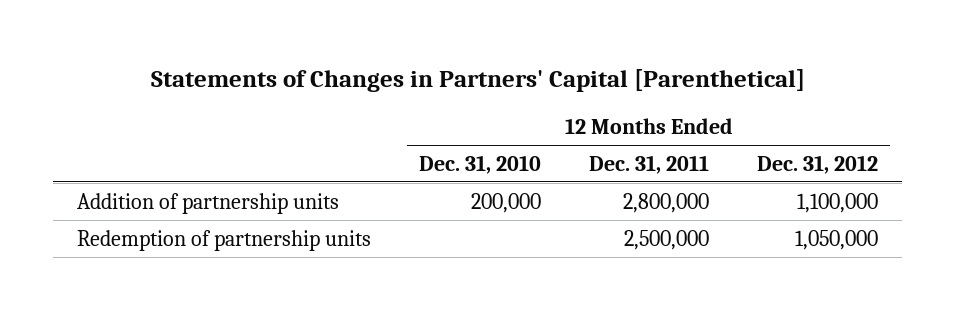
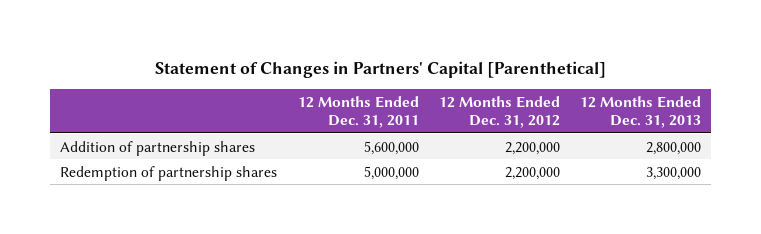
[150,68,805,92] Statements of Changes in Partners' Capital [Parenthetical] -> [154,61,606,79] Statement of Changes in Partners' Capital [Parenthetical]
[419,154,542,174] Dec. 31, 2010 -> none
none -> [579,96,701,128] 12 Months Ended Dec. 31, 2013
[77,192,340,214] Addition of partnership units -> [60,140,256,156] Addition of partnership shares
[623,192,710,213] 2,800,000 -> [363,140,419,155] 5,600,000
[797,192,879,213] 1,100,000 -> [504,141,560,155] 2,200,000
[77,229,372,251] Redemption of partnership units -> [60,165,278,181] Redemption of partnership shares
[624,229,710,250] 2,500,000 -> [363,165,419,180] 5,000,000
[795,229,879,250] 1,050,000 -> [504,166,560,180] 2,200,000

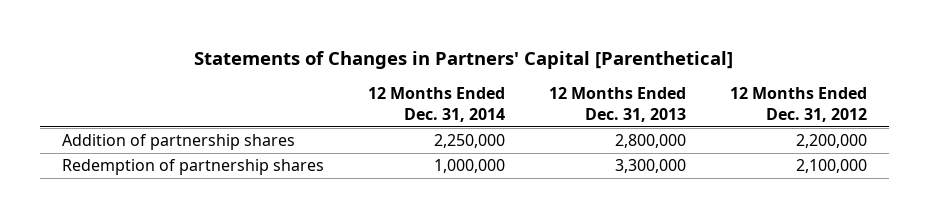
[154,61,606,79] Statement of Changes in Partners' Capital [Parenthetical] -> [194,50,734,69] Statements of Changes in Partners' Capital [Parenthetical]
[297,96,419,128] 12 Months Ended Dec. 31, 2011 -> none
none -> [367,87,505,123] 12 Months Ended Dec. 31, 2014
[504,166,560,180] 2,200,000 -> [795,159,867,174] 2,100,000

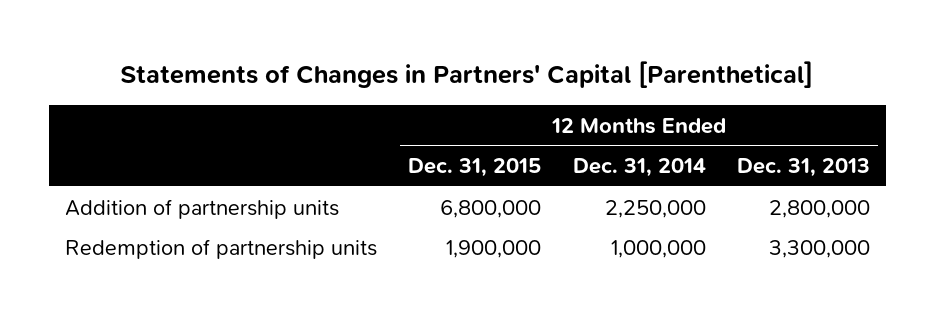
[729,87,867,123] 12 Months Ended Dec. 31, 2012 -> none
none -> [408,158,542,178] Dec. 31, 2015
[61,134,295,151] Addition of partnership shares -> [64,198,339,219] Addition of partnership units
[61,159,324,176] Redemption of partnership shares -> [64,238,377,259] Redemption of partnership units

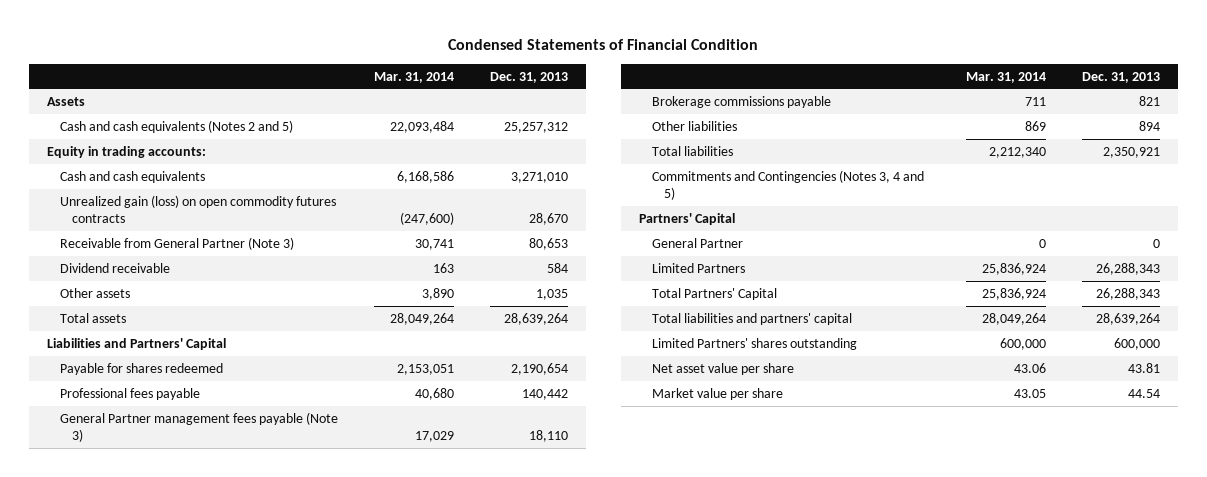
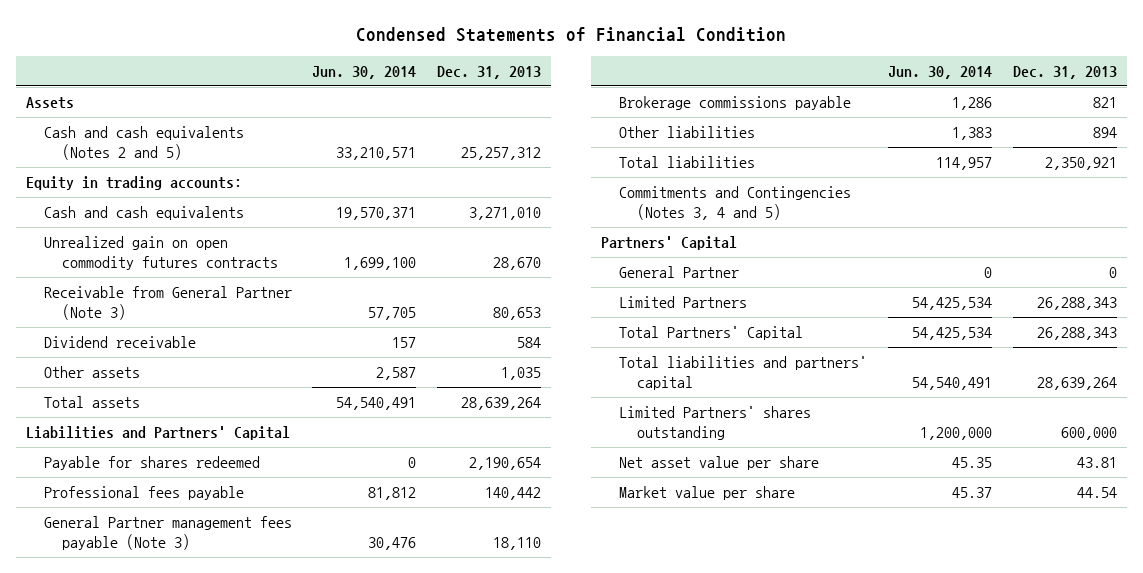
[373,71,454,83] Mar. 31, 2014 -> none
none -> [312,66,417,80] Jun. 30, 2014
[59,194,336,223] Unrealized gain (loss) on open commodity futures contracts -> [43,235,278,270] Unrealized gain on open commodity futures contracts

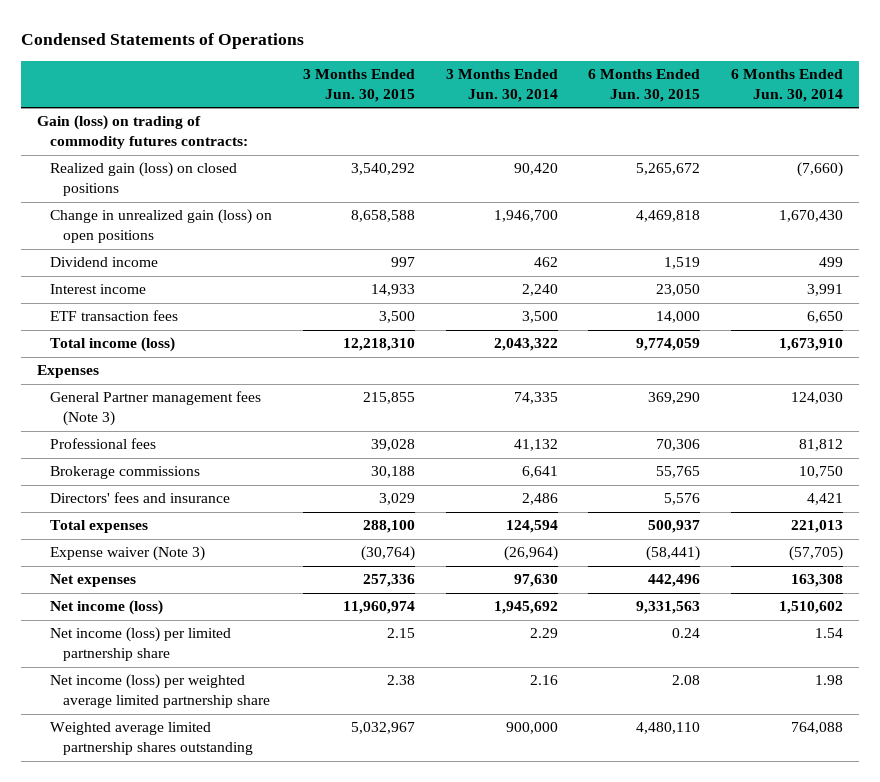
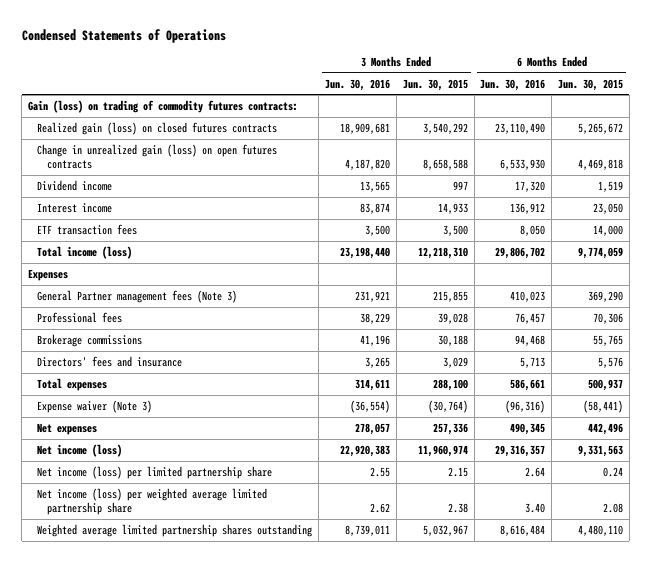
[445,69,558,102] 3 Months Ended Jun. 30, 2014 -> none
[731,69,844,102] 6 Months Ended Jun. 30, 2014 -> none
none -> [325,78,391,91] Jun. 30, 2016
none -> [480,78,546,91] Jun. 30, 2016
[49,162,237,197] Realized gain (loss) on closed positions -> [37,121,278,135] Realized gain (loss) on closed futures contracts
[49,209,272,244] Change in unrealized gain (loss) on open positions -> [37,143,278,170] Change in unrealized gain (loss) on open futures contracts

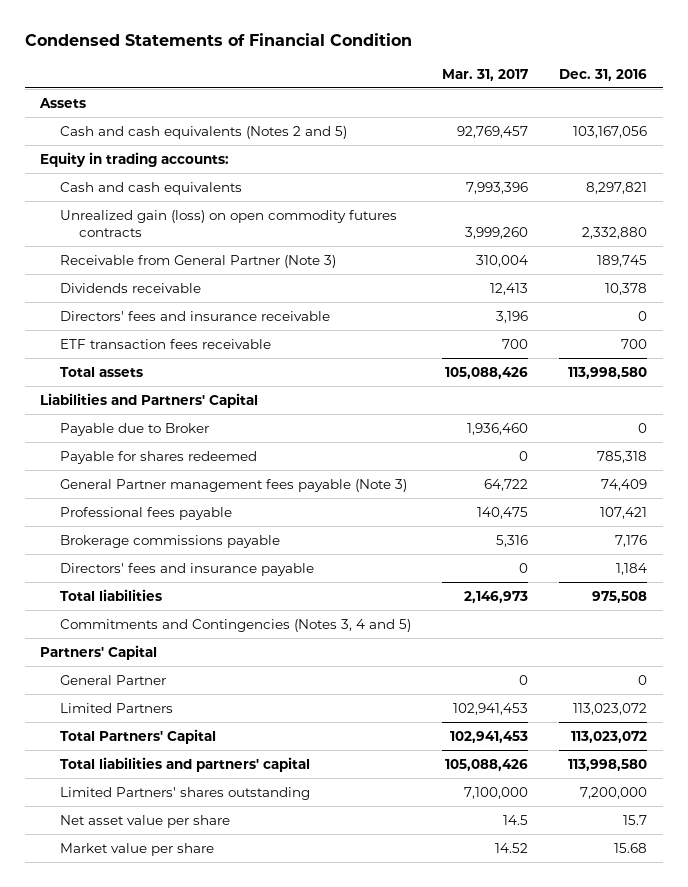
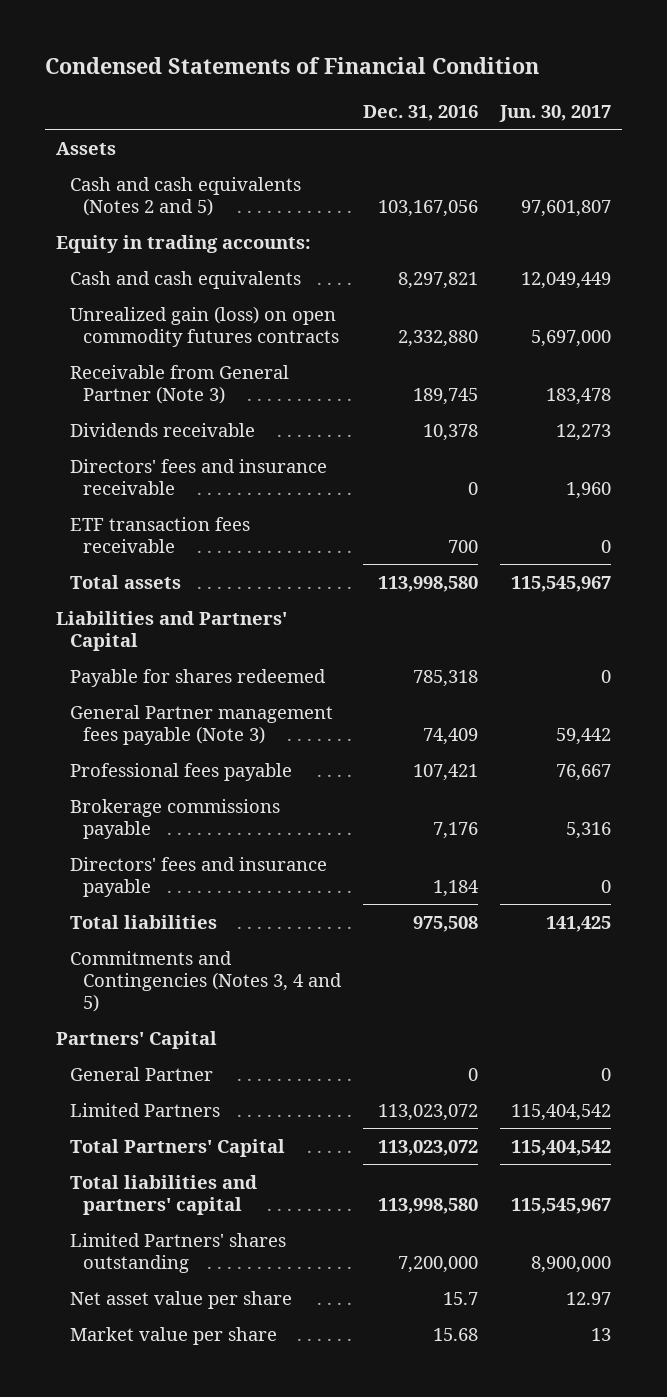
[442,68,529,81] Mar. 31, 2017 -> none
none -> [498,104,611,122] Jun. 30, 2017
[59,422,209,436] Payable due to Broker -> none

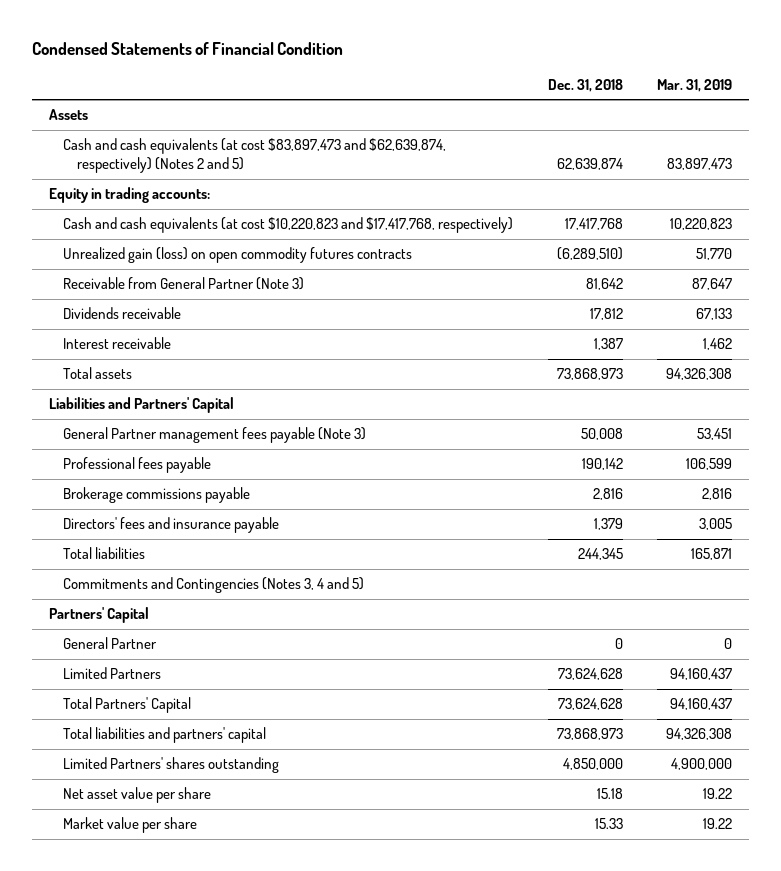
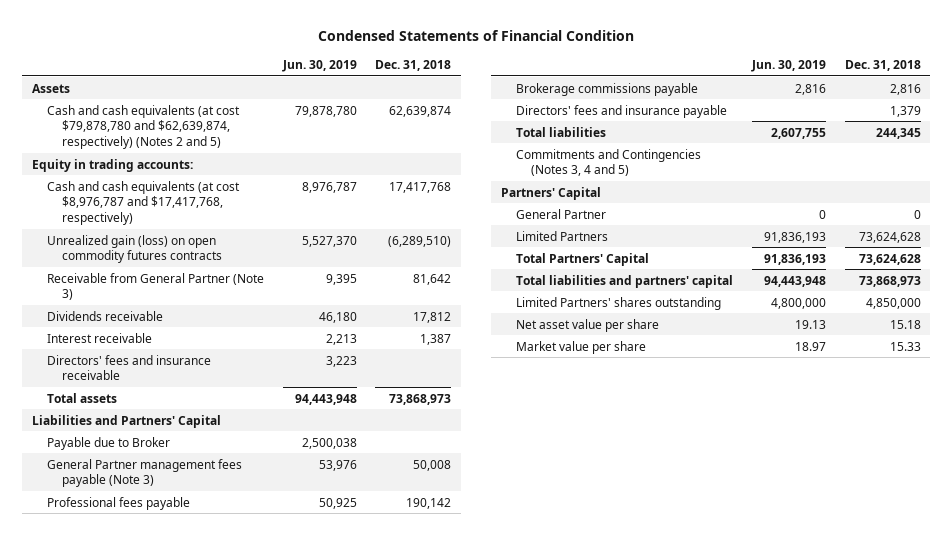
[657,78,733,92] Mar. 31, 2019 -> none
none -> [281,60,357,73] Jun. 30, 2019
[63,138,447,174] Cash and cash equivalents (at cost $83,897,473 and $62,639,874, respectively) (Notes 2 and 5) -> [46,104,240,149] Cash and cash equivalents (at cost $79,878,780 and $62,639,874, respectively) (Notes 2 and 5)
[63,217,514,234] Cash and cash equivalents (at cost $10,220,823 and $17,417,768, respectively) -> [46,180,240,225] Cash and cash equivalents (at cost $8,976,787 and $17,417,768, respectively)
none -> [46,354,211,381] Directors' fees and insurance receivable
none -> [46,436,170,450] Payable due to Broker

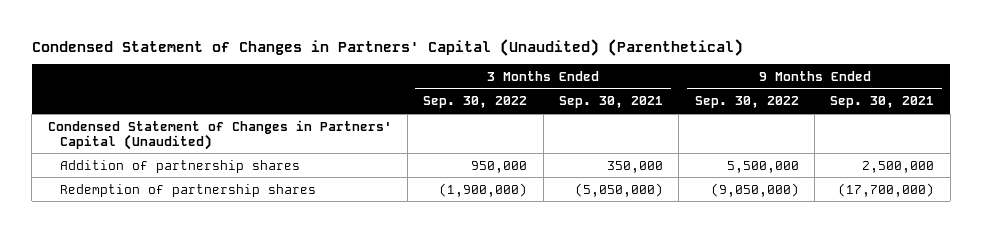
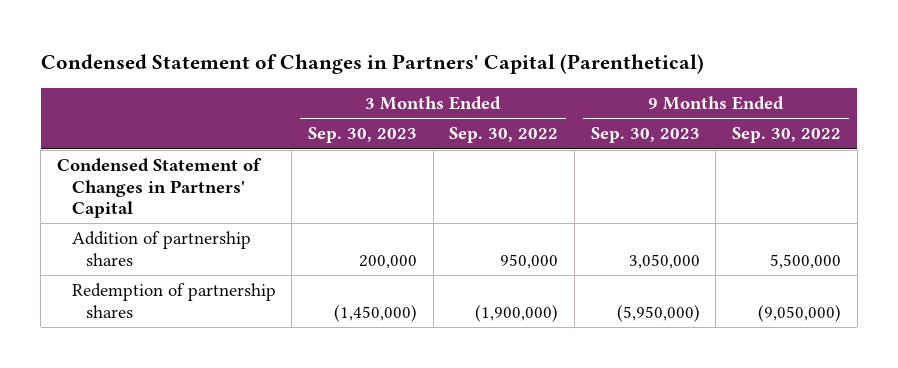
[31,38,743,56] Condensed Statement of Changes in Partners' Capital (Unaudited) (Parenthetical) -> [40,54,704,75] Condensed Statement of Changes in Partners' Capital (Parenthetical)
[559,96,664,109] Sep. 30, 2021 -> none
[830,96,935,109] Sep. 30, 2021 -> none
none -> [307,127,417,144] Sep. 30, 2023
none -> [590,127,700,144] Sep. 30, 2023
[47,119,392,150] Condensed Statement of Changes in Partners' Capital (Unaudited) -> [56,158,262,218] Condensed Statement of Changes in Partners' Capital

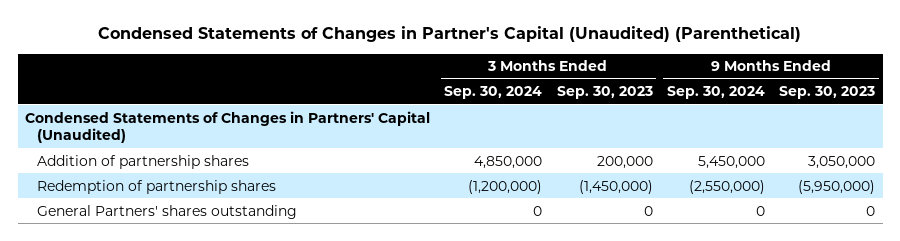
[40,54,704,75] Condensed Statement of Changes in Partners' Capital (Parenthetical) -> [98,26,802,43] Condensed Statements of Changes in Partner's Capital (Unaudited) (Parenthetical)
[449,127,559,144] Sep. 30, 2022 -> none
[731,127,841,144] Sep. 30, 2022 -> none
none -> [444,86,543,100] Sep. 30, 2024
none -> [666,86,765,100] Sep. 30, 2024
[56,158,262,218] Condensed Statement of Changes in Partners' Capital -> [24,110,430,143] Condensed Statements of Changes in Partners' Capital (Unaudited)
none -> [36,204,297,219] General Partners' shares outstanding

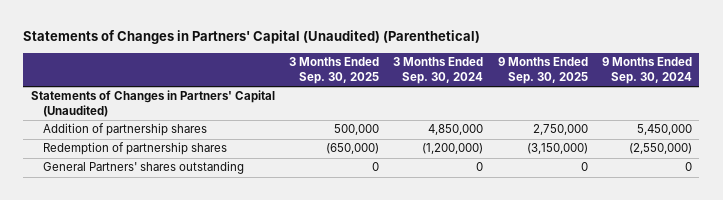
[98,26,802,43] Condensed Statements of Changes in Partner's Capital (Unaudited) (Parenthetical) -> [23,30,481,45] Statements of Changes in Partners' Capital (Unaudited) (Parenthetical)
[556,86,653,100] Sep. 30, 2023 -> none
[779,86,876,100] Sep. 30, 2023 -> none
none -> [288,57,379,85] 3 Months Ended Sep. 30, 2025
none -> [497,57,588,85] 9 Months Ended Sep. 30, 2025
[24,110,430,143] Condensed Statements of Changes in Partners' Capital (Unaudited) -> [30,90,275,118] Statements of Changes in Partners' Capital (Unaudited)

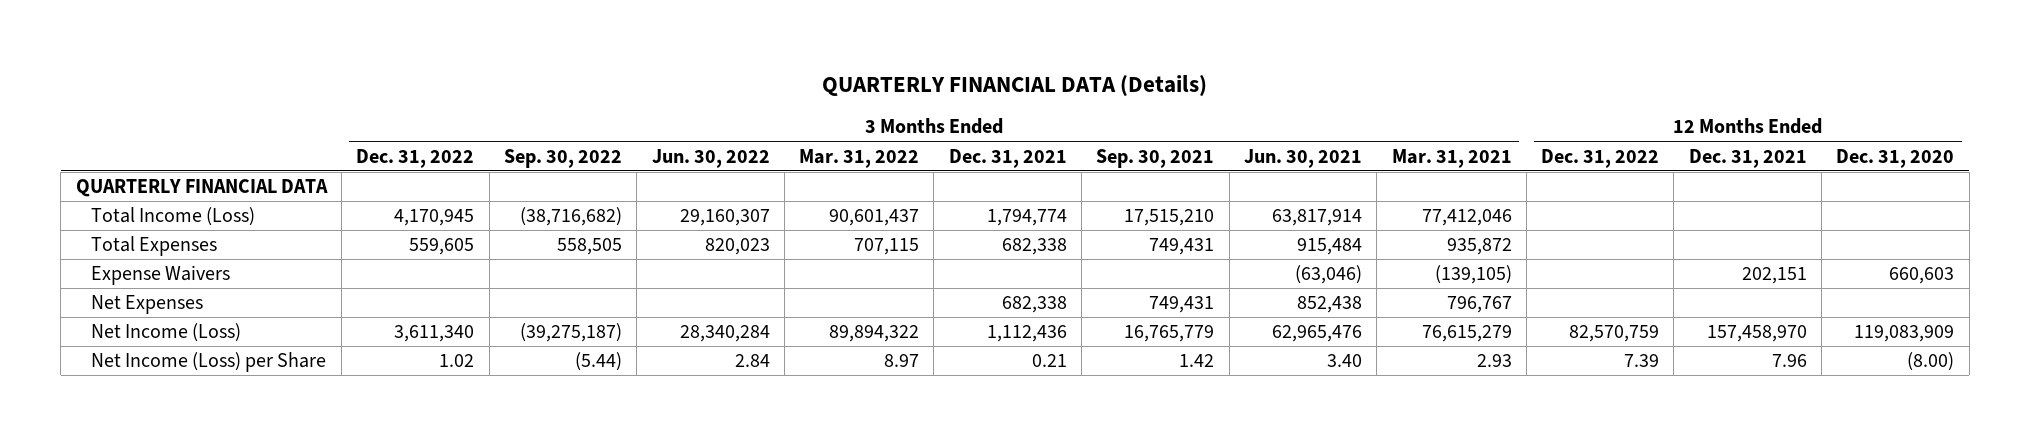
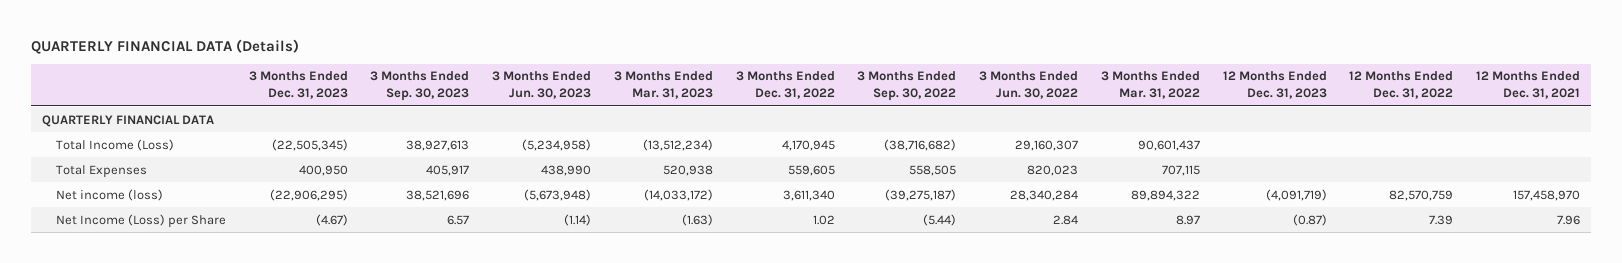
[948,148,1067,168] Dec. 31, 2021 -> none
[1096,148,1215,168] Sep. 30, 2021 -> none
[1243,148,1362,168] Jun. 30, 2021 -> none
[1391,148,1512,168] Mar. 31, 2021 -> none
[1836,148,1955,168] Dec. 31, 2020 -> none
none -> [248,71,348,100] 3 Months Ended Dec. 31, 2023
none -> [370,71,470,102] 3 Months Ended Sep. 30, 2023
none -> [492,71,592,100] 3 Months Ended Jun. 30, 2023
none -> [613,71,713,100] 3 Months Ended Mar. 31, 2023
none -> [1222,71,1327,100] 12 Months Ended Dec. 31, 2023
[90,265,230,286] Expense Waivers -> none
[90,295,203,315] Net Expenses -> none
[90,323,241,343] Net Income (Loss) -> [55,188,163,201] Net income (loss)

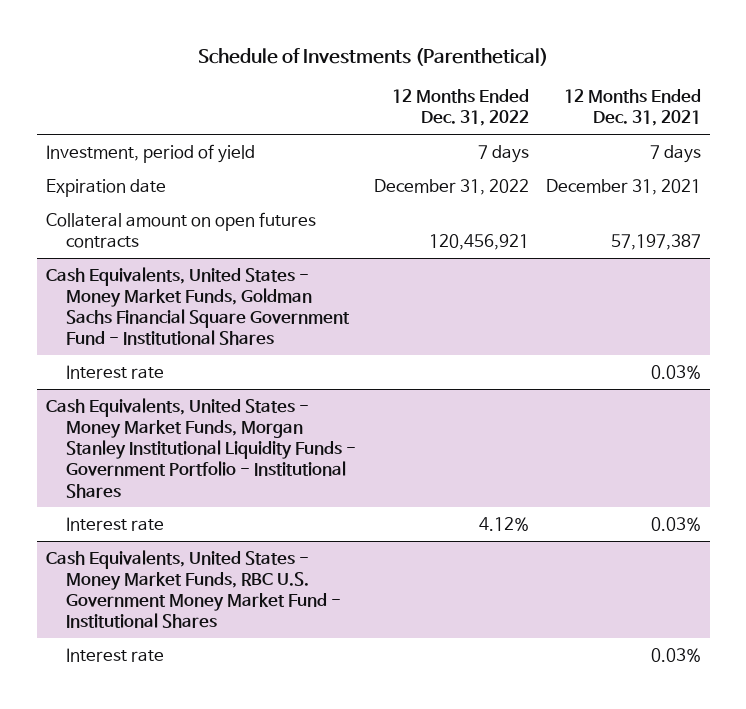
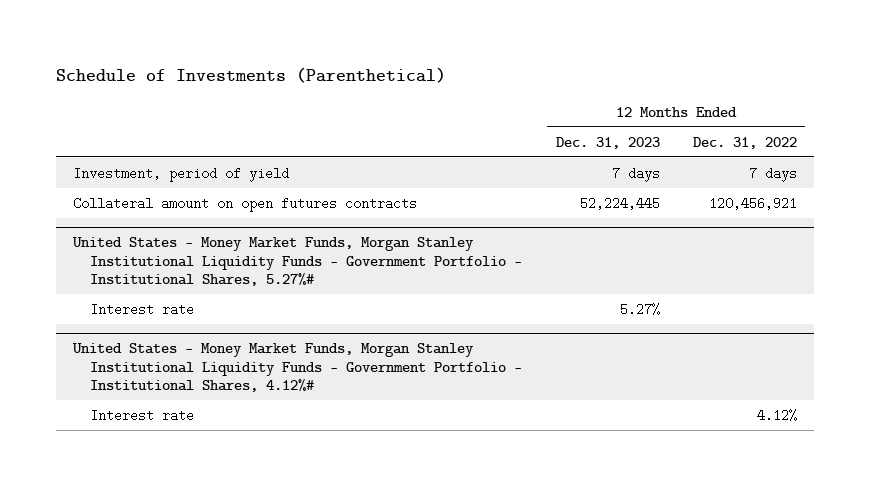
[563,89,701,127] 12 Months Ended Dec. 31, 2021 -> none
none -> [555,136,660,149] Dec. 31, 2023
[45,178,166,197] Expiration date -> none
[45,266,351,346] Cash Equivalents, United States - Money Market Funds, Goldman Sachs Financial Square Government Fund - Institutional Shares -> none
none -> [71,237,523,287] United States - Money Market Funds, Morgan Stanley Institutional Liquidity Funds - Government Portfolio - Institutional Shares, 5.27%#
[45,397,357,498] Cash Equivalents, United States - Money Market Funds, Morgan Stanley Institutional Liquidity Funds - Government Portfolio - Institutional Shares -> [71,343,523,393] United States - Money Market Funds, Morgan Stanley Institutional Liquidity Funds - Government Portfolio - Institutional Shares, 4.12%#
[45,549,342,629] Cash Equivalents, United States - Money Market Funds, RBC U.S. Government Money Market Fund - Institutional Shares -> none
[66,647,165,662] Interest rate -> none

